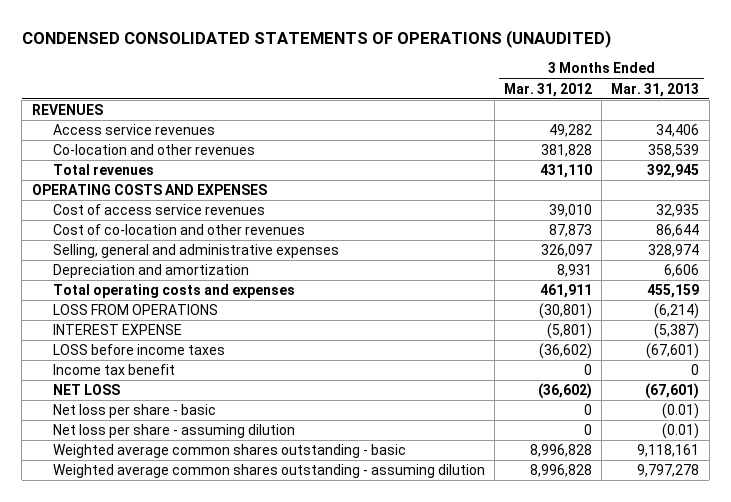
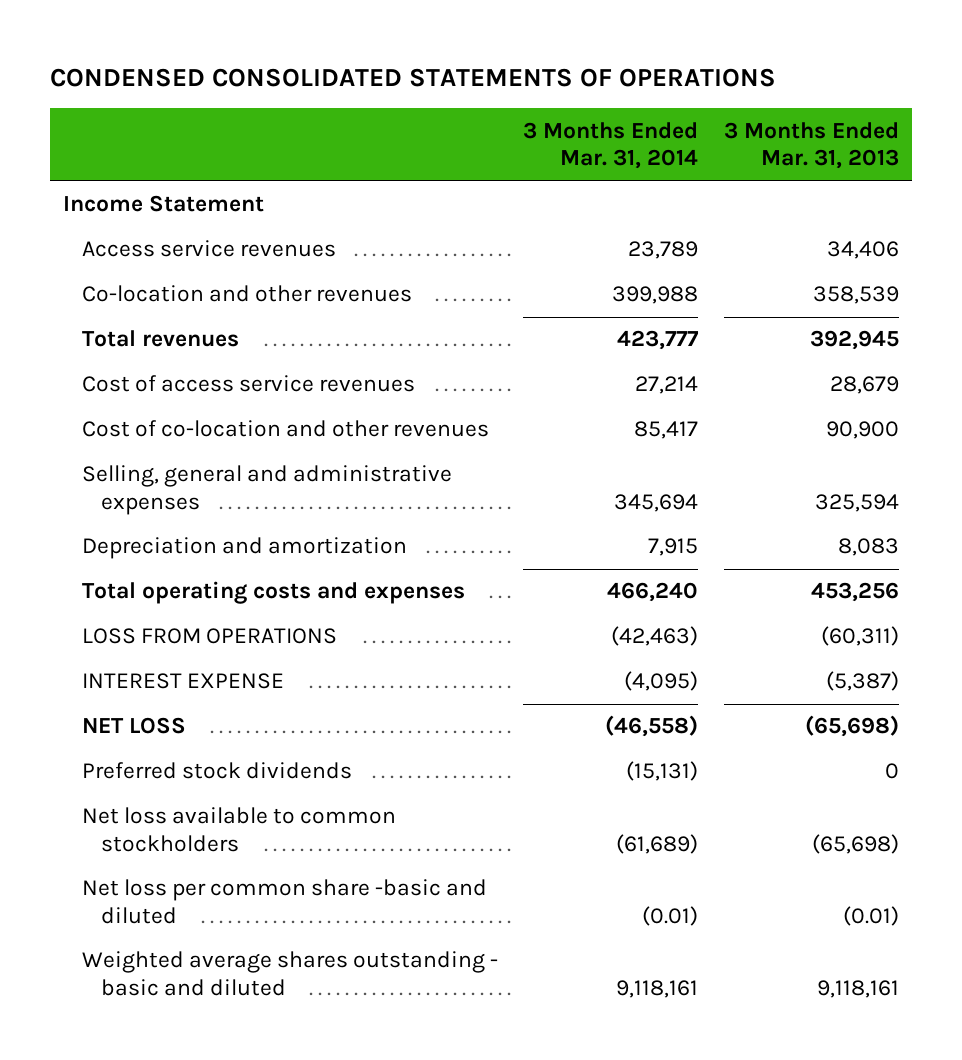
[21,29,611,48] CONDENSED CONSOLIDATED STATEMENTS OF OPERATIONS (UNAUDITED) -> [50,67,777,87] CONDENSED CONSOLIDATED STATEMENTS OF OPERATIONS
[504,82,593,97] Mar. 31, 2012 -> none
none -> [523,121,699,170] 3 Months Ended Mar. 31, 2014
[31,104,103,116] REVENUES -> none
none -> [62,195,264,213] Income Statement
[31,184,267,196] OPERATING COSTS AND EXPENSES -> none
[656,204,700,218] 32,935 -> [829,376,899,395] 28,679
[656,224,700,238] 86,644 -> [825,421,899,440] 90,900
[648,244,700,258] 328,974 -> [814,494,899,513] 325,594
[664,264,700,278] 6,606 -> [837,538,899,557] 8,083
[647,284,700,299] 455,159 -> [810,582,899,603] 453,256
[654,303,700,320] (6,214) -> [820,626,899,647] (60,311)
[52,344,225,356] LOSS before income taxes -> none
[52,364,175,376] Income tax benefit -> none
[52,424,295,439] Net loss per share - assuming dilution -> none
[52,464,485,479] Weighted average common shares outstanding - assuming dilution -> none
[645,383,700,400] (67,601) -> [804,715,899,738] (65,698)
none -> [81,762,352,780] Preferred stock dividends
none -> [81,807,396,853] Net loss available to common stockholders
[52,404,216,419] Net loss per share - basic -> [81,879,487,925] Net loss per common share -basic and diluted
[52,444,406,459] Weighted average common shares outstanding - basic -> [81,951,498,997] Weighted average shares outstanding - basic and diluted

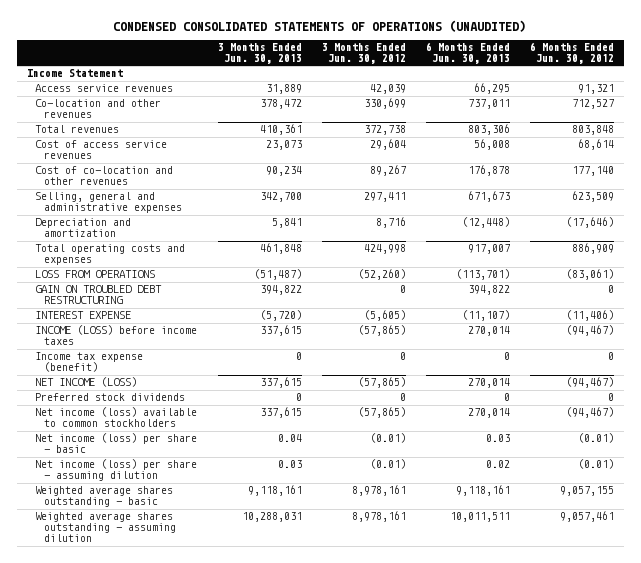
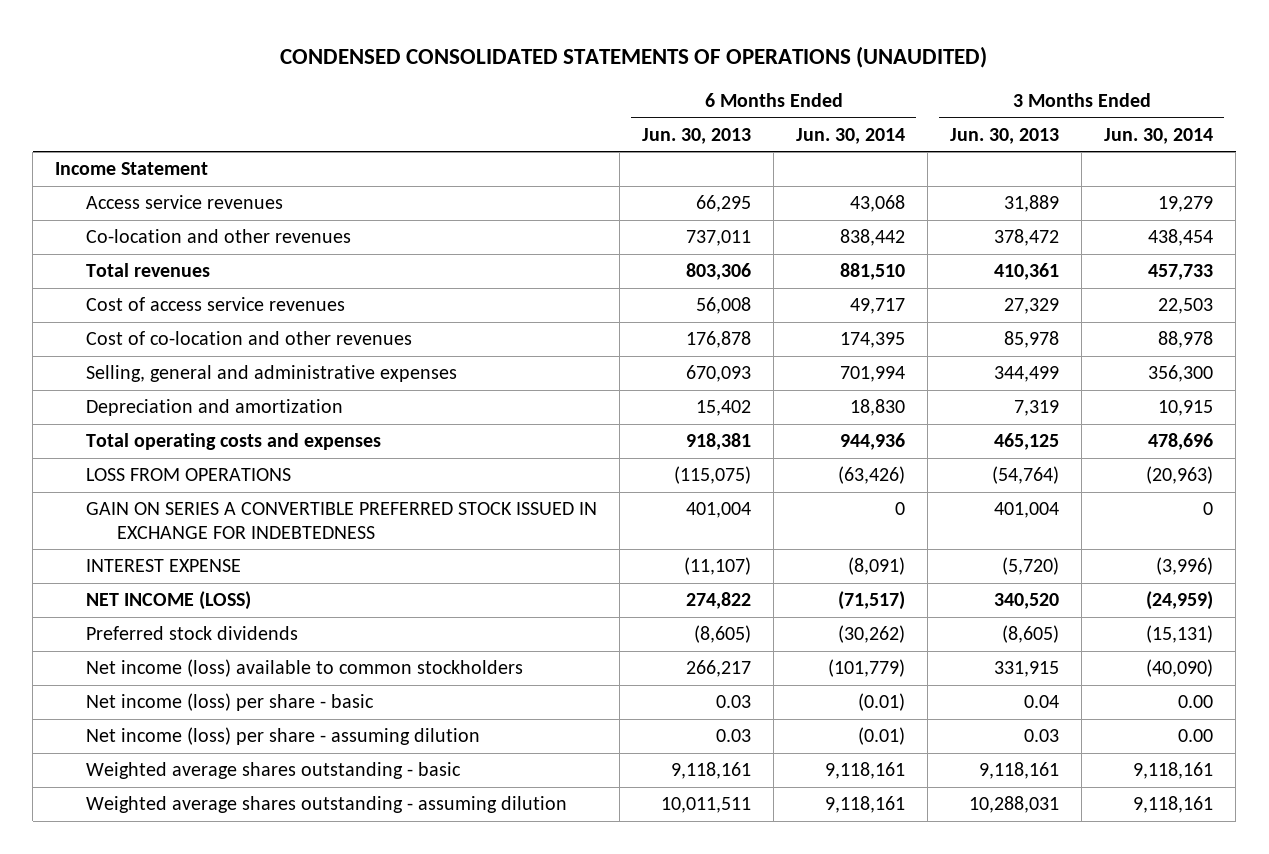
[321,43,406,65] 3 Months Ended Jun. 30, 2012 -> none
[529,42,614,65] 6 Months Ended Jun. 30, 2012 -> none
none -> [796,127,906,144] Jun. 30, 2014
none -> [1104,127,1214,144] Jun. 30, 2014
[35,285,163,305] GAIN ON TROUBLED DEBT RESTRUCTURING -> none
[265,140,302,151] 23,073 -> [1004,298,1060,315] 27,329
[265,166,302,177] 90,234 -> [1004,331,1060,349] 85,978
[259,192,302,203] 342,700 -> [994,366,1060,383] 344,499
[467,191,510,203] 671,673 -> [686,365,752,383] 670,093
[271,218,302,229] 5,841 -> [1014,400,1060,417] 7,319
[461,217,510,229] (12,448) -> [696,400,752,417] 15,402
[259,243,302,255] 461,848 -> [994,433,1060,451] 465,125
[467,244,510,255] 917,007 -> [686,433,752,451] 918,381
[253,269,302,281] (51,487) -> [992,466,1060,485] (54,764)
[455,269,510,281] (113,701) -> [674,466,752,485] (115,075)
none -> [86,502,598,539] GAIN ON SERIES A CONVERTIBLE PREFERRED STOCK ISSUED IN EXCHANGE FOR INDEBTEDNESS
[35,325,198,346] INCOME (LOSS) before income taxes -> none
[35,352,144,373] Income tax expense (benefit) -> none
[259,377,302,389] 337,615 -> [994,593,1060,610] 340,520
[467,378,510,389] 270,014 -> [686,592,752,610] 274,822
[295,393,302,402] 0 -> [1002,625,1060,644] (8,605)
[503,393,510,402] 0 -> [694,625,752,644] (8,605)
[259,407,302,419] 337,615 -> [994,661,1060,678] 331,915
[467,408,510,419] 270,014 -> [686,660,752,678] 266,217
[485,460,510,469] 0.02 -> [716,729,752,743] 0.03

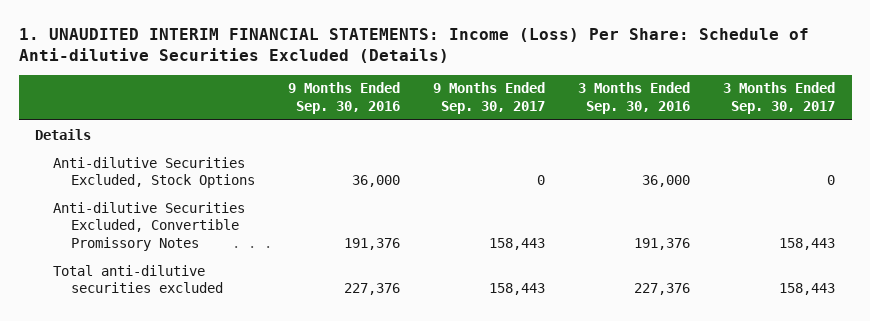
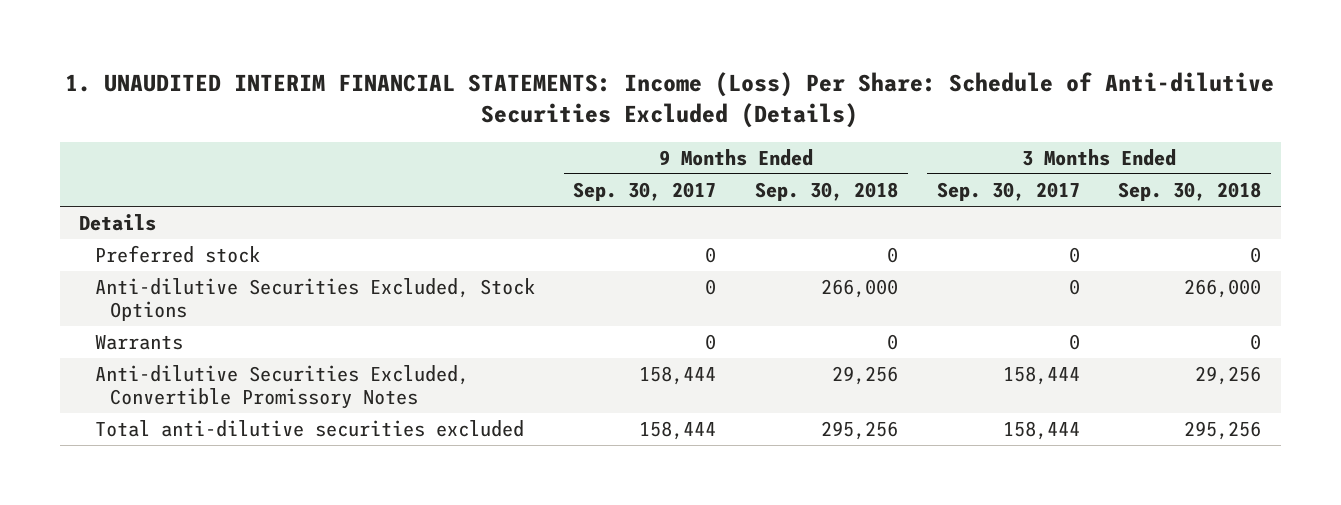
[288,82,401,114] 9 Months Ended Sep. 30, 2016 -> none
[578,82,691,114] 3 Months Ended Sep. 30, 2016 -> none
none -> [754,181,898,201] Sep. 30, 2018
none -> [1118,181,1262,201] Sep. 30, 2018
none -> [94,245,260,264] Preferred stock
none -> [94,335,183,351] Warrants
[489,237,546,250] 158,443 -> [639,366,717,386] 158,444
[779,237,836,250] 158,443 -> [1002,366,1080,386] 158,444
[489,283,546,296] 158,443 -> [639,421,717,441] 158,444
[779,283,836,296] 158,443 -> [1002,421,1080,441] 158,444

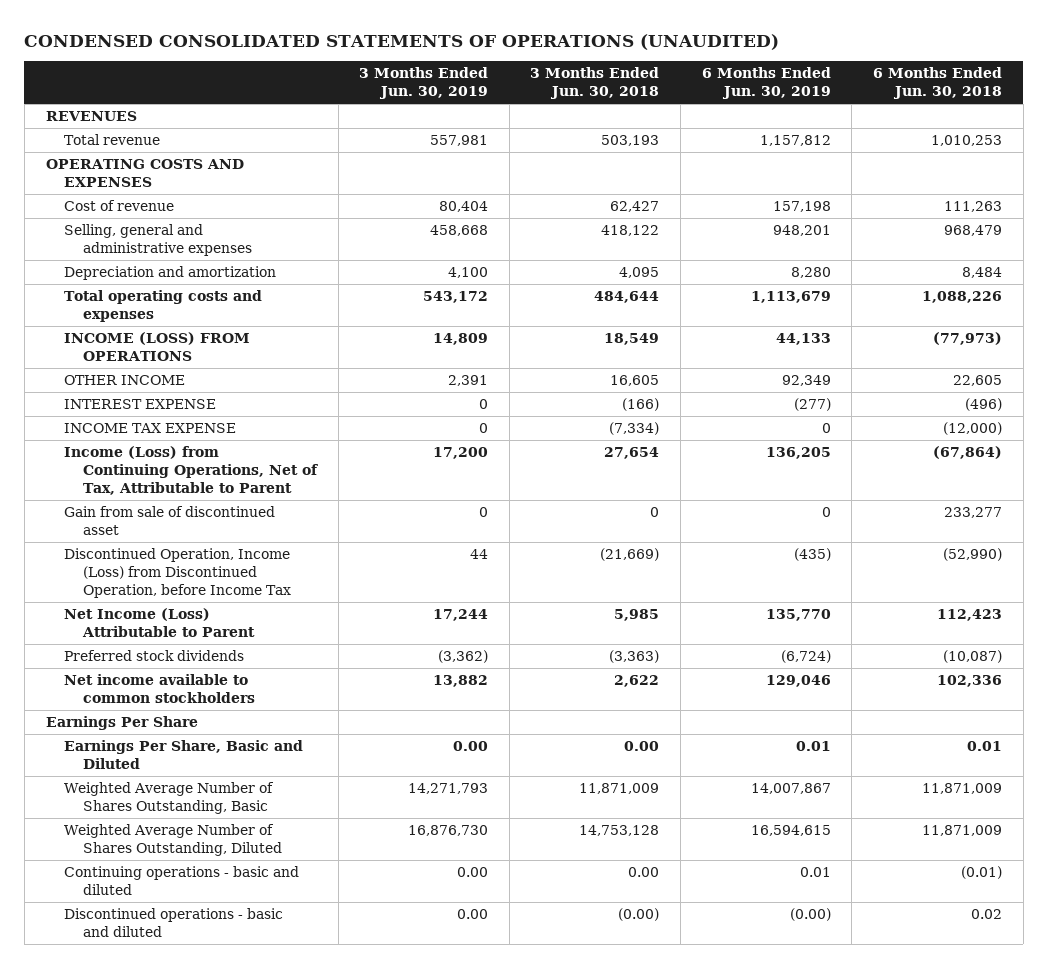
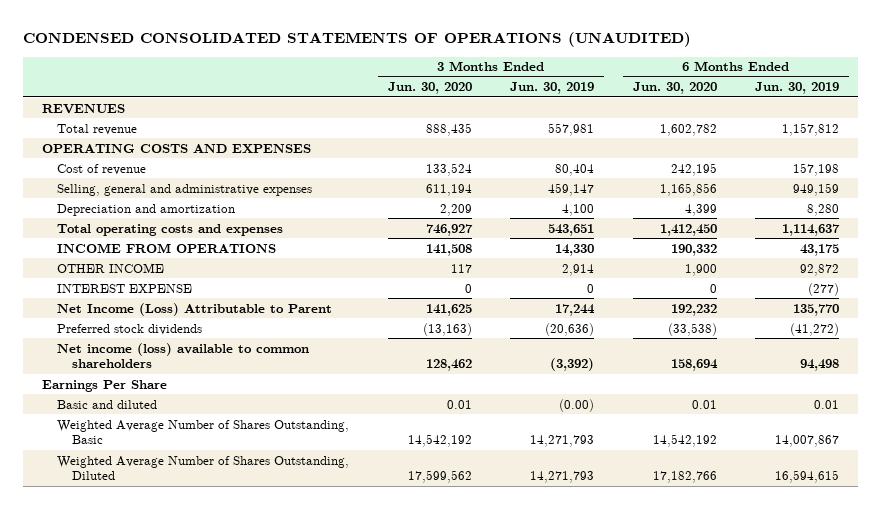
[530,67,660,100] 3 Months Ended Jun. 30, 2018 -> none
[872,67,1002,100] 6 Months Ended Jun. 30, 2018 -> none
none -> [387,82,472,95] Jun. 30, 2020
none -> [632,82,717,95] Jun. 30, 2020
[430,225,489,237] 458,668 -> [548,182,595,196] 459,147
[772,225,831,237] 948,201 -> [792,182,839,196] 949,159
[423,291,489,304] 543,172 -> [548,223,595,236] 543,651
[750,291,831,304] 1,113,679 -> [781,223,840,236] 1,114,637
[64,332,251,362] INCOME (LOSS) FROM OPERATIONS -> [57,242,277,253] INCOME FROM OPERATIONS
[433,333,489,346] 14,809 -> [555,243,595,256] 14,330
[775,333,831,346] 44,133 -> [799,243,839,256] 43,175
[448,375,489,387] 2,391 -> [562,263,595,276] 2,914
[781,375,831,387] 92,349 -> [799,263,839,276] 92,872
[64,423,237,434] INCOME TAX EXPENSE -> none
[64,446,319,496] Income (Loss) from Continuing Operations, Net of Tax, Attributable to Parent -> none
[64,506,276,536] Gain from sale of discontinued asset -> none
[64,548,292,599] Discontinued Operation, Income (Loss) from Discontinued Operation, before Income Tax -> none
[438,650,489,664] (3,362) -> [545,322,595,336] (20,636)
[780,650,831,664] (6,724) -> [789,322,839,336] (41,272)
[64,674,256,704] Net income available to common stockholders -> [57,342,310,369] Net income (loss) available to common shareholders
[433,675,489,688] 13,882 -> [550,358,595,372] (3,392)
[765,675,831,688] 129,046 -> [799,359,839,372] 94,498
[64,740,304,770] Earnings Per Share, Basic and Diluted -> [57,399,158,409] Basic and diluted
[453,741,489,752] 0.00 -> [559,398,595,412] (0.00)
[64,866,300,896] Continuing operations - basic and diluted -> none
[64,908,284,938] Discontinued operations - basic and diluted -> none
[408,825,489,837] 16,876,730 -> [530,471,595,484] 14,271,793

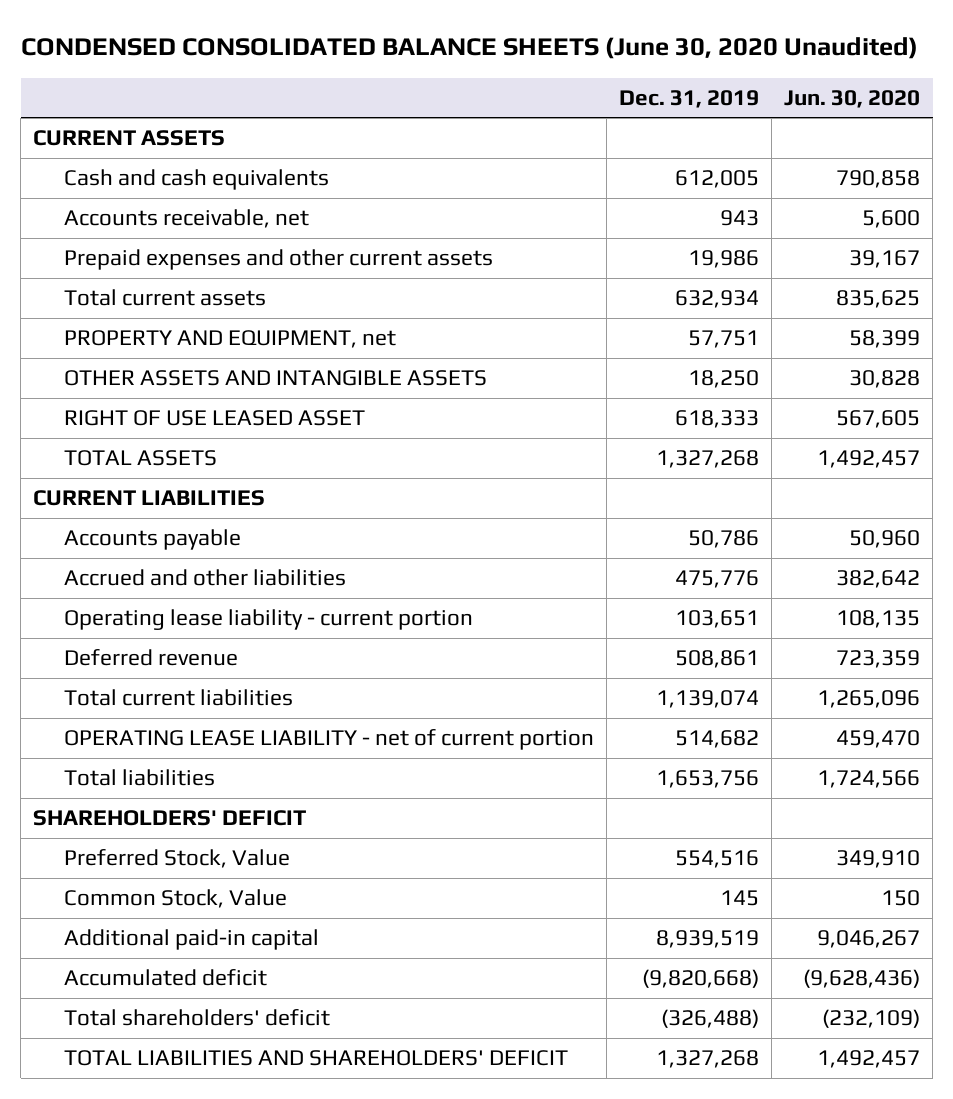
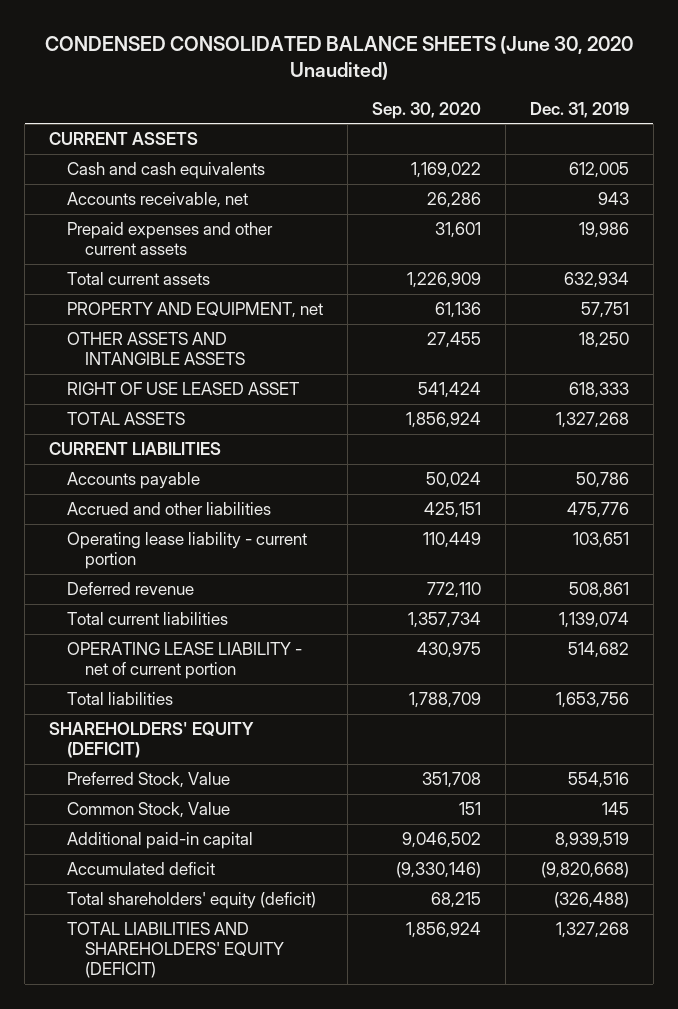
[783,89,920,108] Jun. 30, 2020 -> none
none -> [371,101,481,119] Sep. 30, 2020
[33,810,307,827] SHAREHOLDERS' DEFICIT -> [49,721,255,758] SHAREHOLDERS' EQUITY (DEFICIT)
[63,1009,330,1027] Total shareholders' deficit -> [67,891,317,909] Total shareholders' equity (deficit)
[63,1050,568,1067] TOTAL LIABILITIES AND SHAREHOLDERS' DEFICIT -> [67,921,284,979] TOTAL LIABILITIES AND SHAREHOLDERS' EQUITY (DEFICIT)

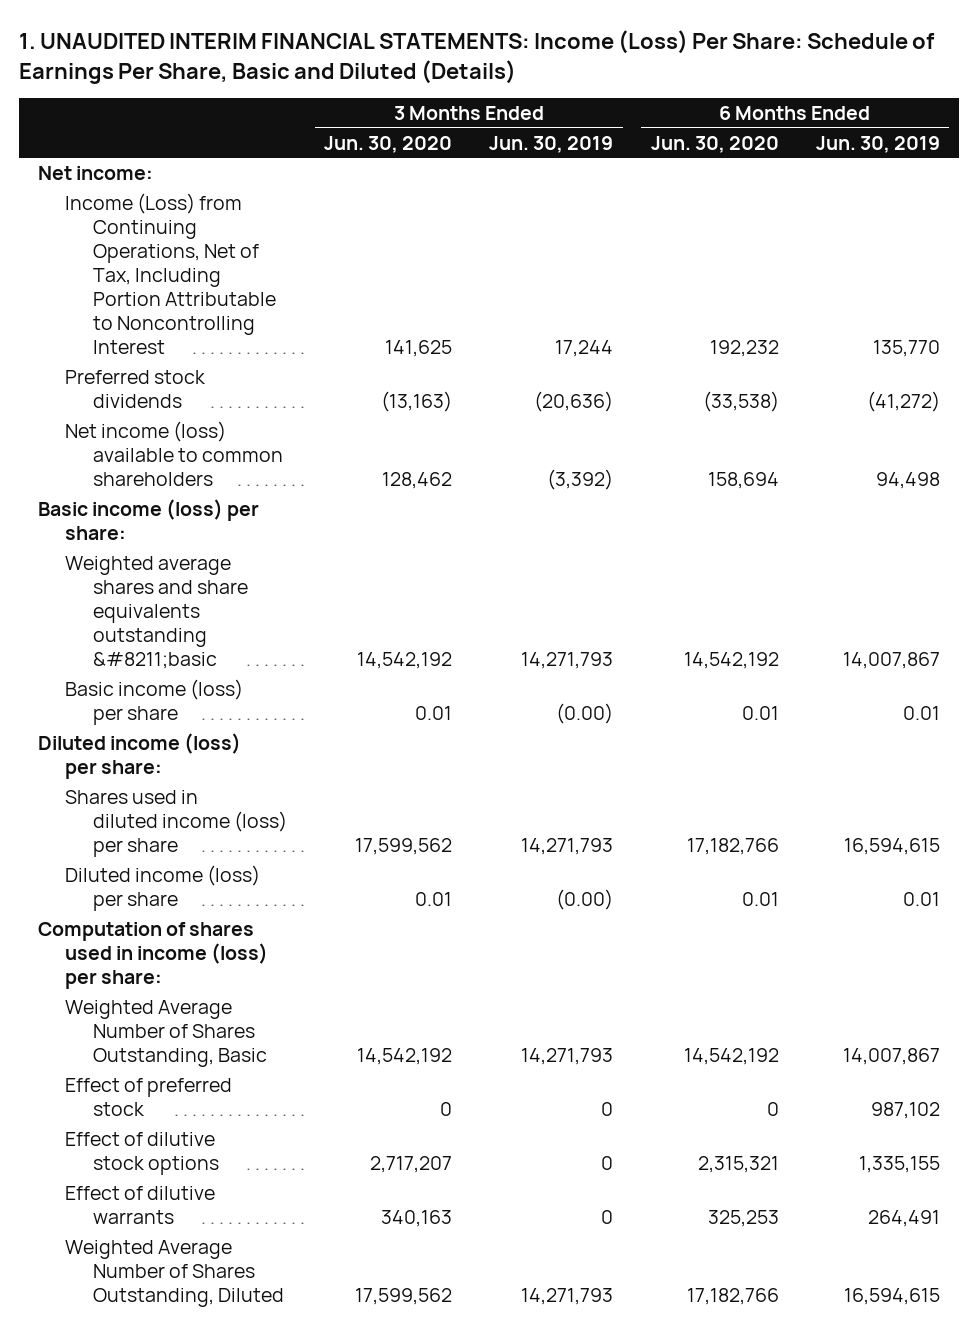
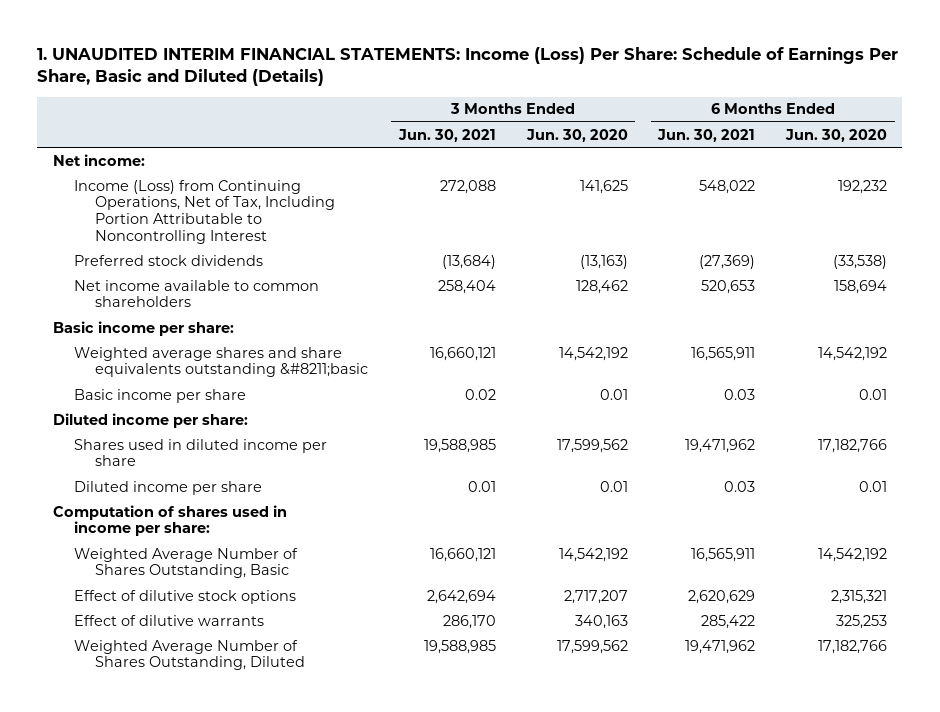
[489,135,614,153] Jun. 30, 2019 -> none
[815,135,940,153] Jun. 30, 2019 -> none
none -> [398,128,497,142] Jun. 30, 2021
none -> [657,128,756,142] Jun. 30, 2021
[65,420,283,486] Net income (loss) available to common shareholders -> [74,279,320,308] Net income available to common shareholders
[37,498,259,540] Basic income (loss) per share: -> [52,320,234,336] Basic income per share:
[65,678,244,725] Basic income (loss) per share -> [74,388,247,403] Basic income per share
[37,732,241,779] Diluted income (loss) per share: -> [52,412,248,428] Diluted income per share:
[65,789,287,857] Shares used in diluted income (loss) per share -> [74,438,328,467] Shares used in diluted income per share
[65,864,261,911] Diluted income (loss) per share -> [74,480,263,495] Diluted income per share
[37,921,269,989] Computation of shares used in income (loss) per share: -> [52,504,287,537] Computation of shares used in income per share:
[65,1077,233,1116] Effect of preferred stock -> none

